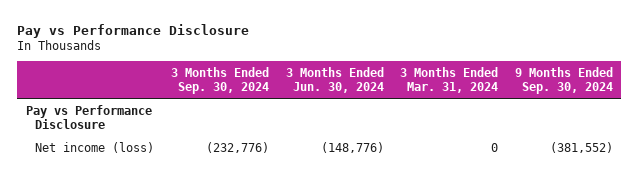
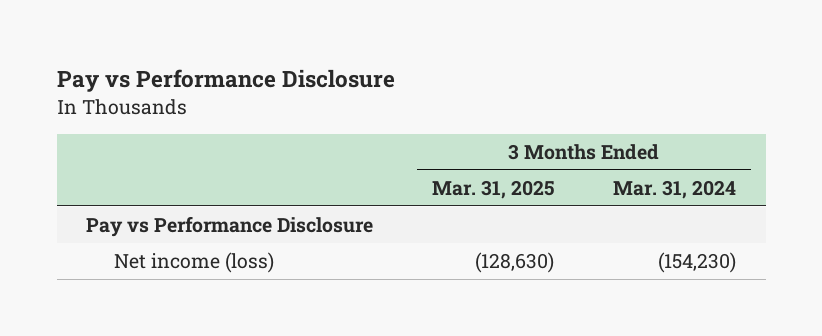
[170,66,269,94] 3 Months Ended Sep. 30, 2024 -> none
[285,66,384,93] 3 Months Ended Jun. 30, 2024 -> none
[515,66,614,94] 9 Months Ended Sep. 30, 2024 -> none
none -> [432,179,555,199] Mar. 31, 2025
[491,142,499,152] 0 -> [658,252,737,274] (154,230)

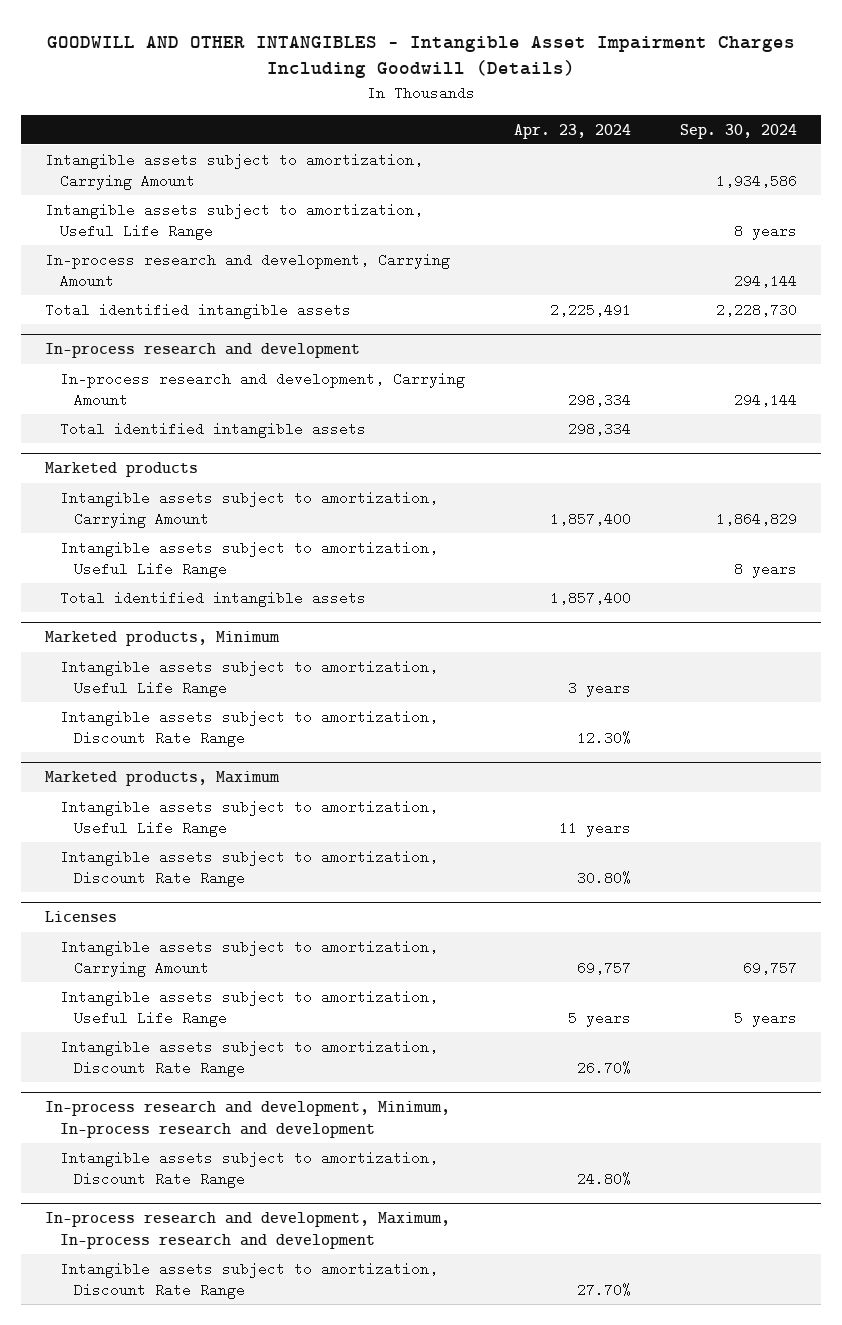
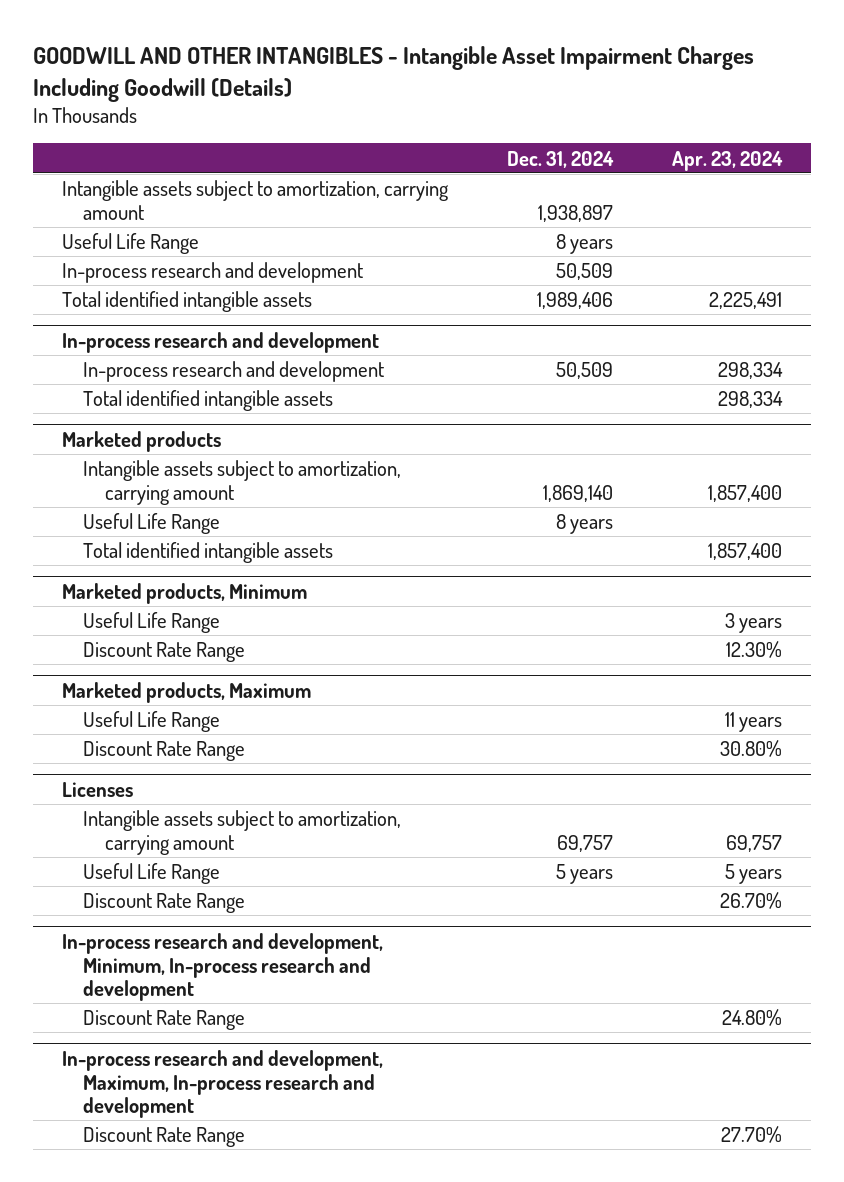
[679,123,797,139] Sep. 30, 2024 -> none
none -> [506,150,614,168] Dec. 31, 2024
[45,152,424,190] Intangible assets subject to amortization, Carrying Amount -> [61,180,449,220] Intangible assets subject to amortization, carrying amount
[45,202,424,240] Intangible assets subject to amortization, Useful Life Range -> [61,233,199,255] Useful Life Range
[45,252,451,288] In-process research and development, Carrying Amount -> [61,262,363,284] In-process research and development
[59,371,465,407] In-process research and development, Carrying Amount -> [83,361,385,383] In-process research and development
[59,490,438,528] Intangible assets subject to amortization, Carrying Amount -> [83,460,402,505] Intangible assets subject to amortization, carrying amount
[59,540,438,578] Intangible assets subject to amortization, Useful Life Range -> [83,513,221,535] Useful Life Range
[59,659,438,697] Intangible assets subject to amortization, Useful Life Range -> [83,612,221,634] Useful Life Range
[59,709,438,747] Intangible assets subject to amortization, Discount Rate Range -> [83,642,246,663] Discount Rate Range
[59,799,438,837] Intangible assets subject to amortization, Useful Life Range -> [83,711,221,733] Useful Life Range
[59,849,438,887] Intangible assets subject to amortization, Discount Rate Range -> [83,741,246,762] Discount Rate Range
[59,939,438,977] Intangible assets subject to amortization, Carrying Amount -> [83,810,402,855] Intangible assets subject to amortization, carrying amount
[59,989,438,1027] Intangible assets subject to amortization, Useful Life Range -> [83,863,221,885] Useful Life Range
[59,1039,438,1077] Intangible assets subject to amortization, Discount Rate Range -> [83,893,246,914] Discount Rate Range
[59,1150,438,1188] Intangible assets subject to amortization, Discount Rate Range -> [83,1010,246,1031] Discount Rate Range
[59,1261,438,1299] Intangible assets subject to amortization, Discount Rate Range -> [83,1127,246,1148] Discount Rate Range

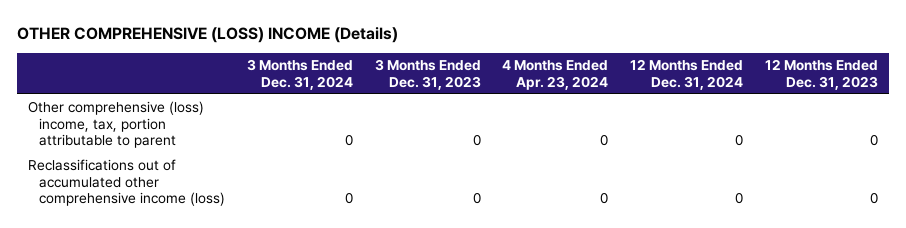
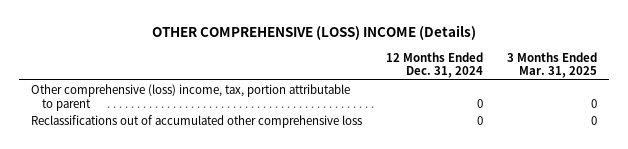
[247,58,354,90] 3 Months Ended Dec. 31, 2024 -> none
[374,58,481,90] 3 Months Ended Dec. 31, 2023 -> none
[502,59,609,90] 4 Months Ended Apr. 23, 2024 -> none
[764,58,878,90] 12 Months Ended Dec. 31, 2023 -> none
none -> [507,51,598,79] 3 Months Ended Mar. 31, 2025
[27,159,226,207] Reclassifications out of accumulated other comprehensive income (loss) -> [31,115,363,129] Reclassifications out of accumulated other comprehensive loss

